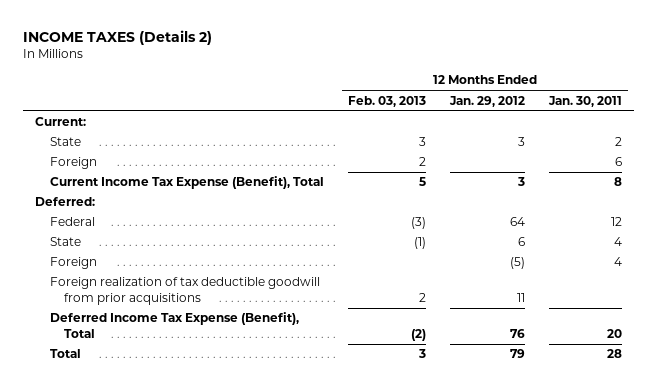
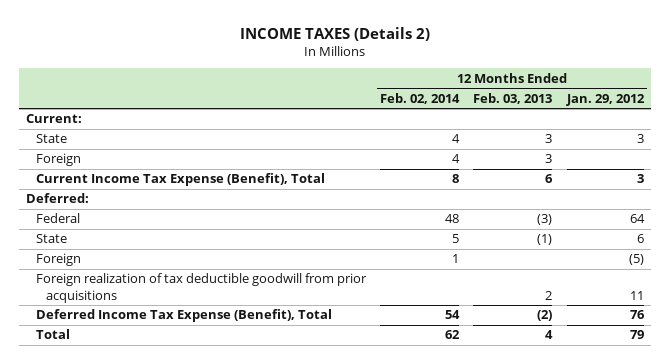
[547,95,622,107] Jan. 30, 2011 -> none
none -> [380,92,461,104] Feb. 02, 2014
[418,157,426,167] 2 -> [545,154,553,164] 3
[418,177,426,187] 5 -> [545,174,554,184] 6
[417,349,426,359] 3 -> [545,330,554,340] 4

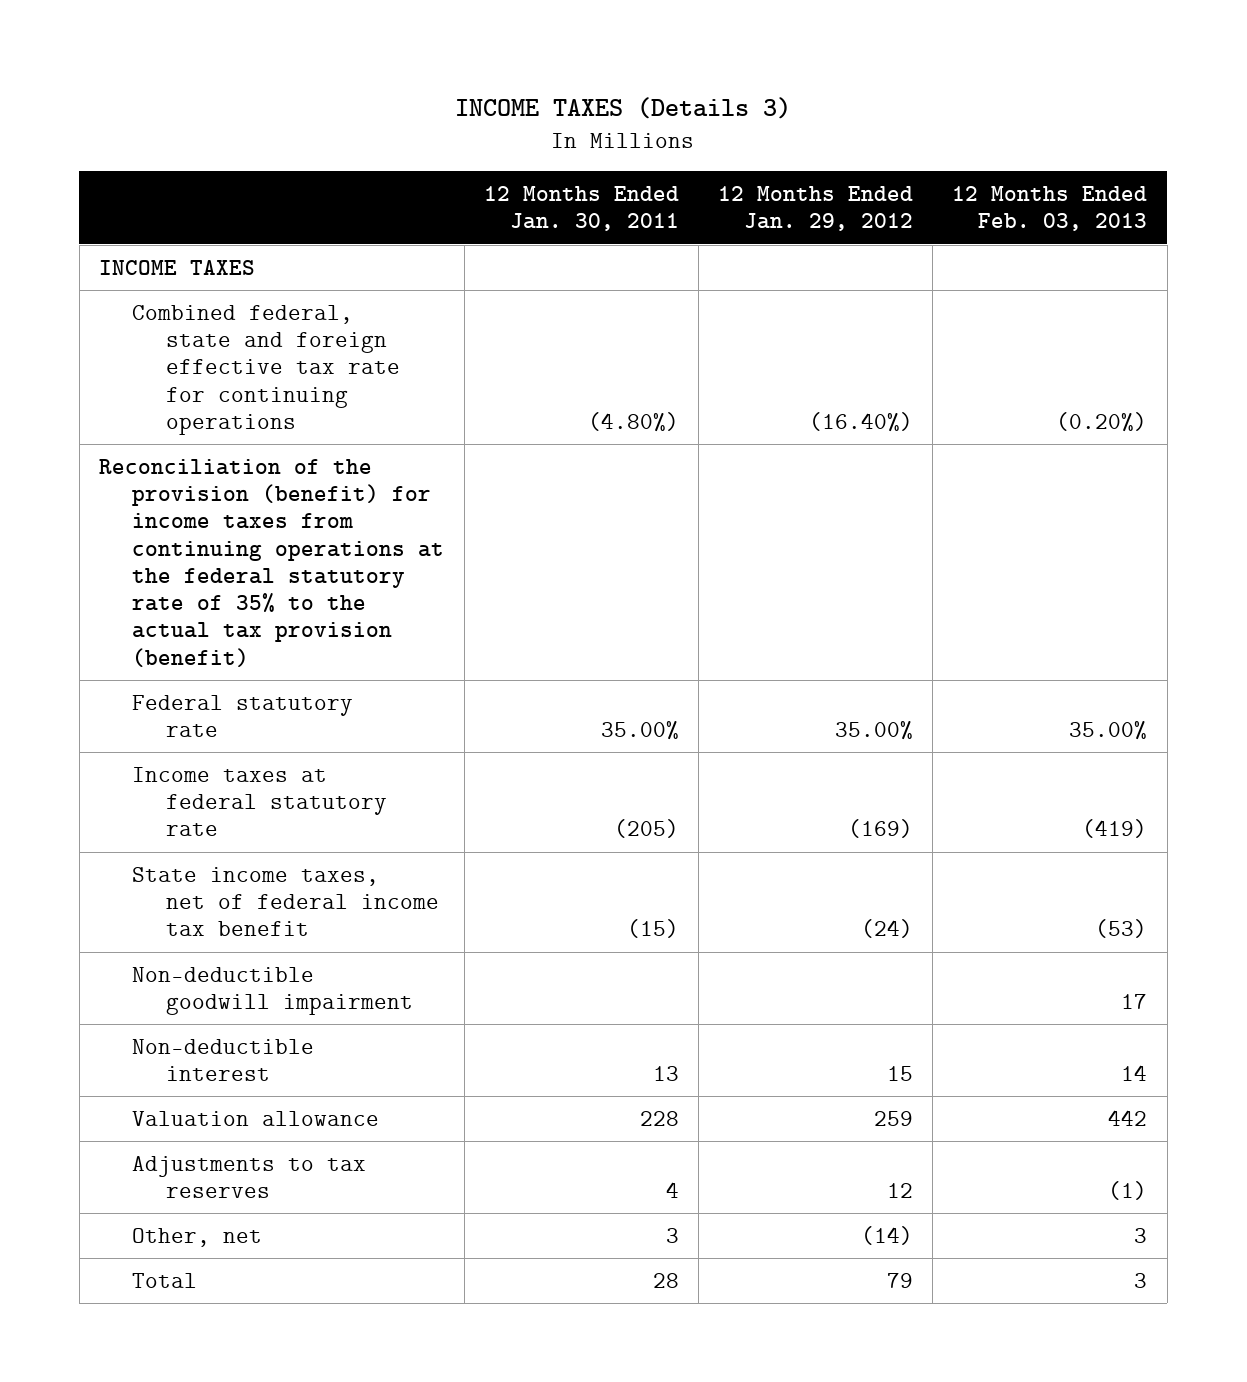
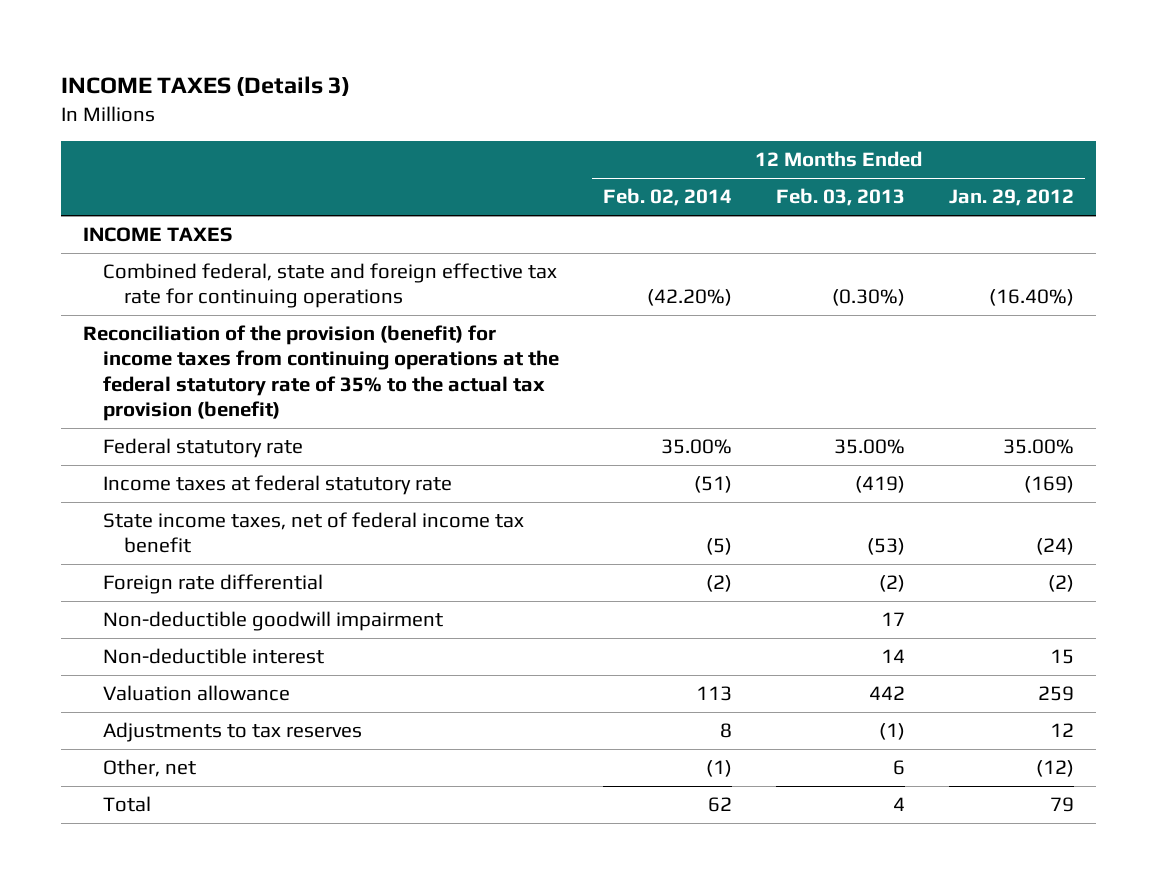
[483,186,679,232] 12 Months Ended Jan. 30, 2011 -> none
none -> [603,188,733,207] Feb. 02, 2014
[1056,411,1148,432] (0.20%) -> [832,289,906,307] (0.30%)
none -> [103,574,324,595] Foreign rate differential
[861,1225,914,1245] (14) -> [1035,760,1074,778] (12)
[1134,1227,1148,1243] 3 -> [893,760,906,776] 6
[1134,1272,1148,1288] 3 -> [893,797,906,812] 4

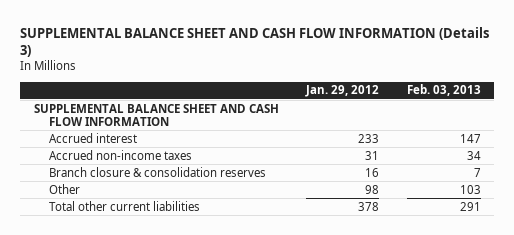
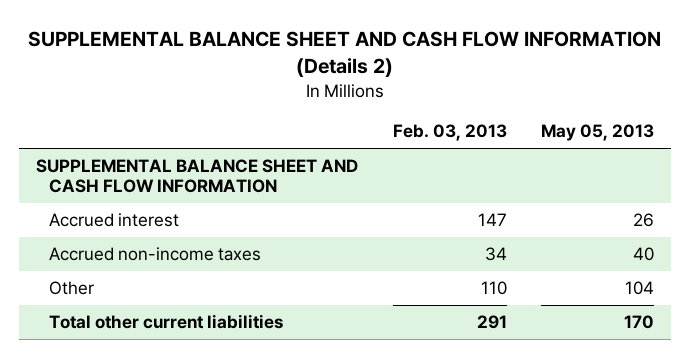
[19,26,489,58] SUPPLEMENTAL BALANCE SHEET AND CASH FLOW INFORMATION (Details 3) -> [28,31,662,78] SUPPLEMENTAL BALANCE SHEET AND CASH FLOW INFORMATION (Details 2)
[305,85,380,98] Jan. 29, 2012 -> none
none -> [540,124,654,142] May 05, 2013
[49,166,267,177] Branch closure & consolidation reserves -> none
[459,184,481,194] 103 -> [480,281,507,296] 110

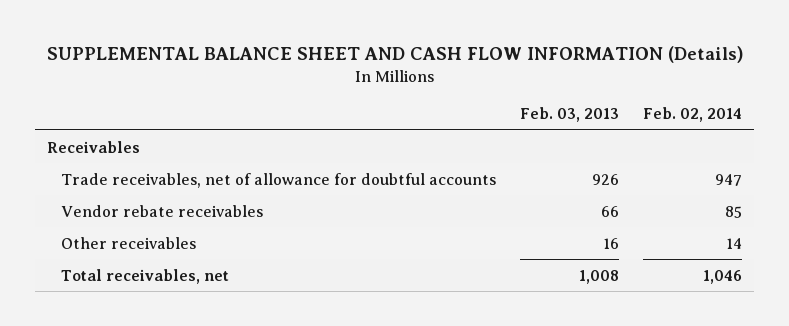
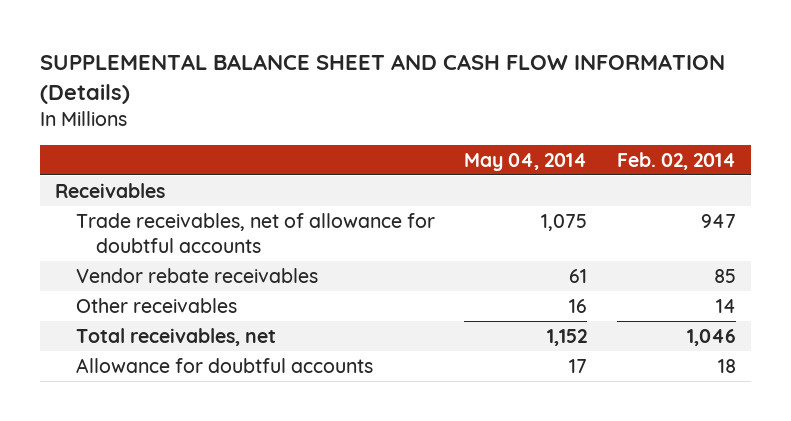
[519,107,619,123] Feb. 03, 2013 -> none
none -> [464,152,588,171] May 04, 2014
none -> [75,357,373,373] Allowance for doubtful accounts

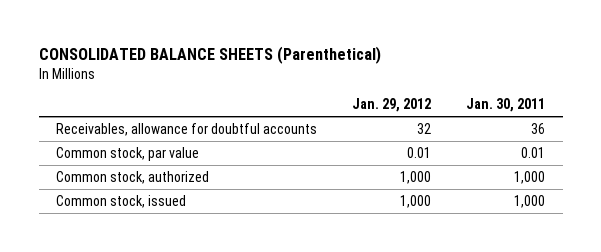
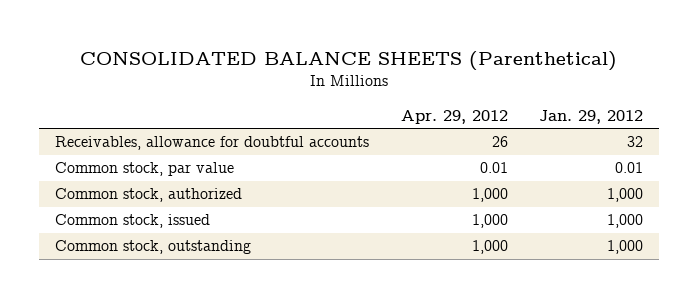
[466,98,546,113] Jan. 30, 2011 -> none
none -> [400,109,508,124] Apr. 29, 2012
none -> [55,240,252,255] Common stock, outstanding

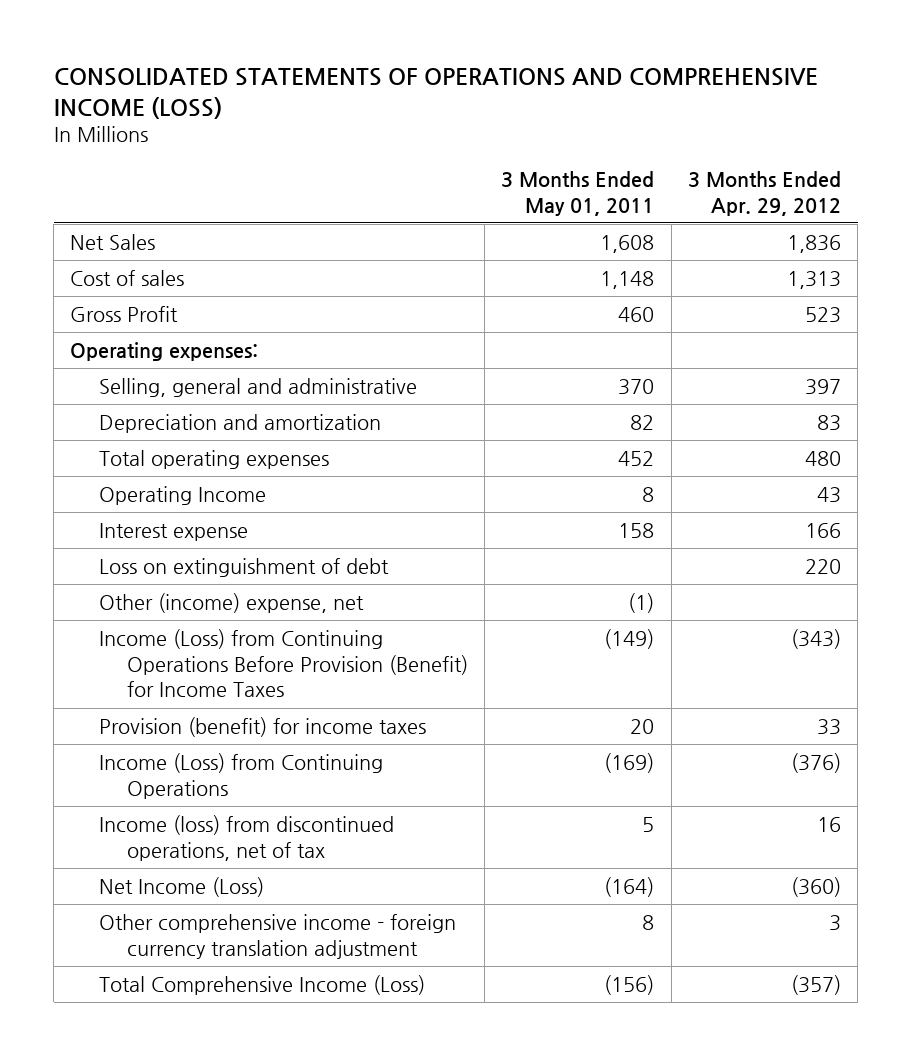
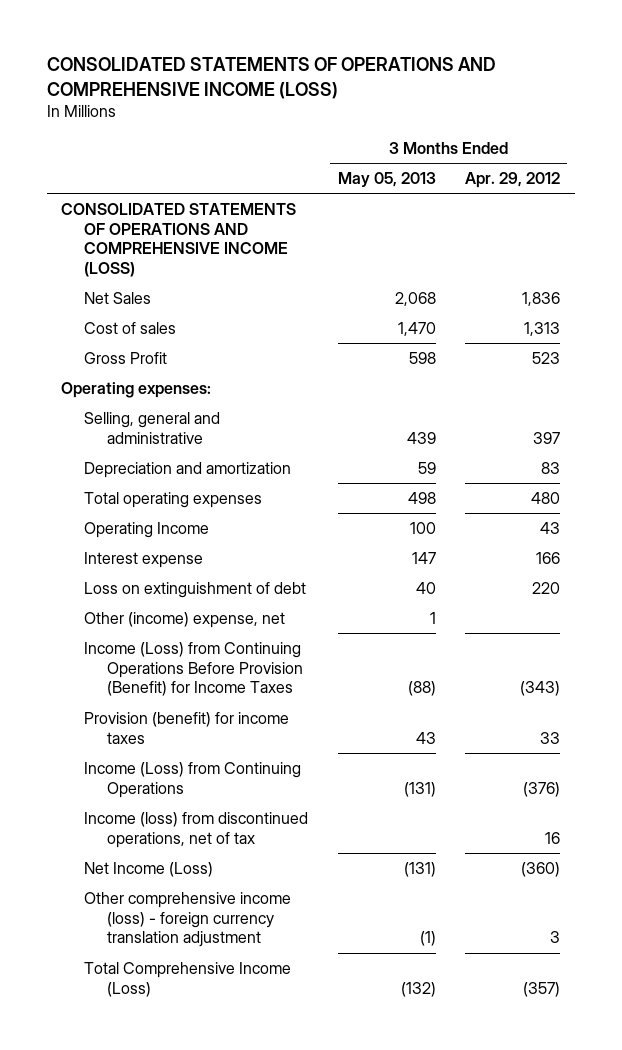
[501,171,655,216] 3 Months Ended May 01, 2011 -> none
none -> [337,171,436,187] May 05, 2013
none -> [61,202,297,278] CONSOLIDATED STATEMENTS OF OPERATIONS AND COMPREHENSIVE INCOME (LOSS)
[98,914,456,959] Other comprehensive income - foreign currency translation adjustment -> [84,891,292,948] Other comprehensive income (loss) - foreign currency translation adjustment

